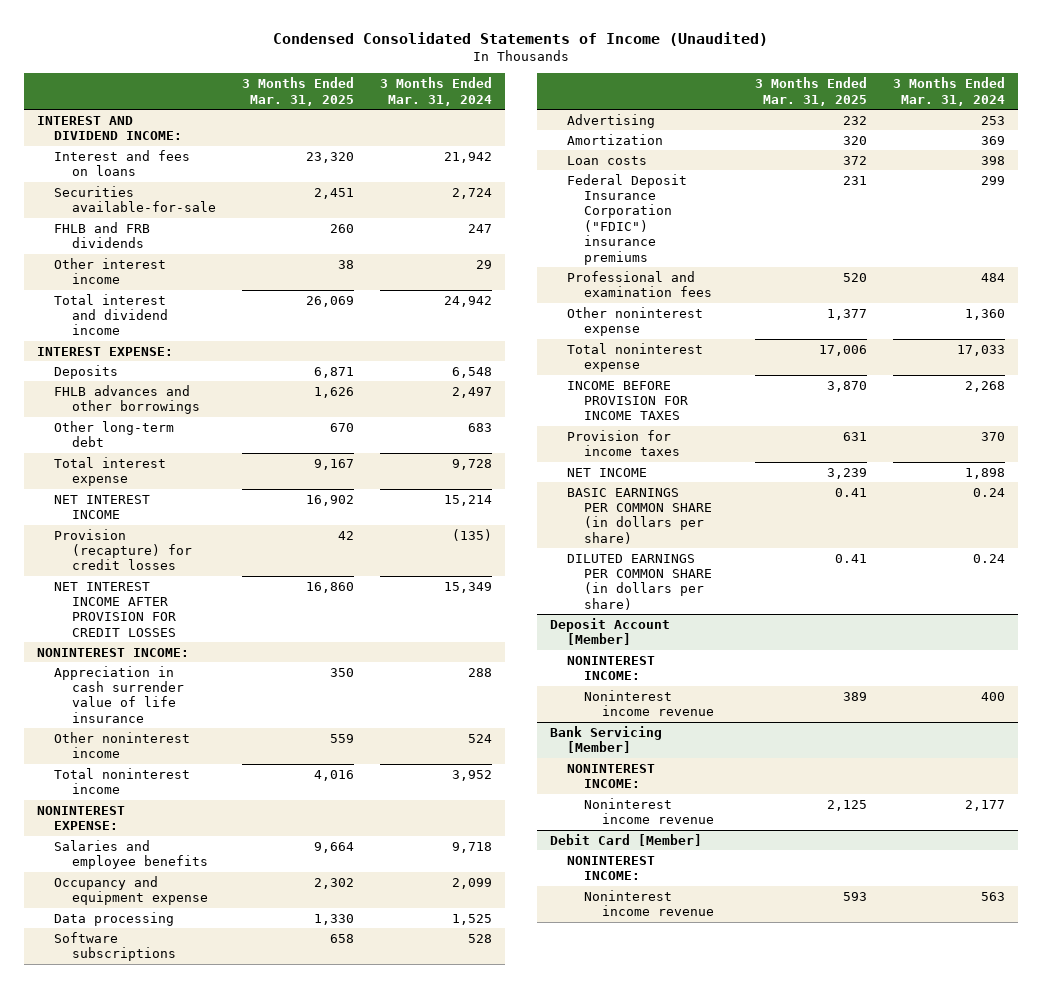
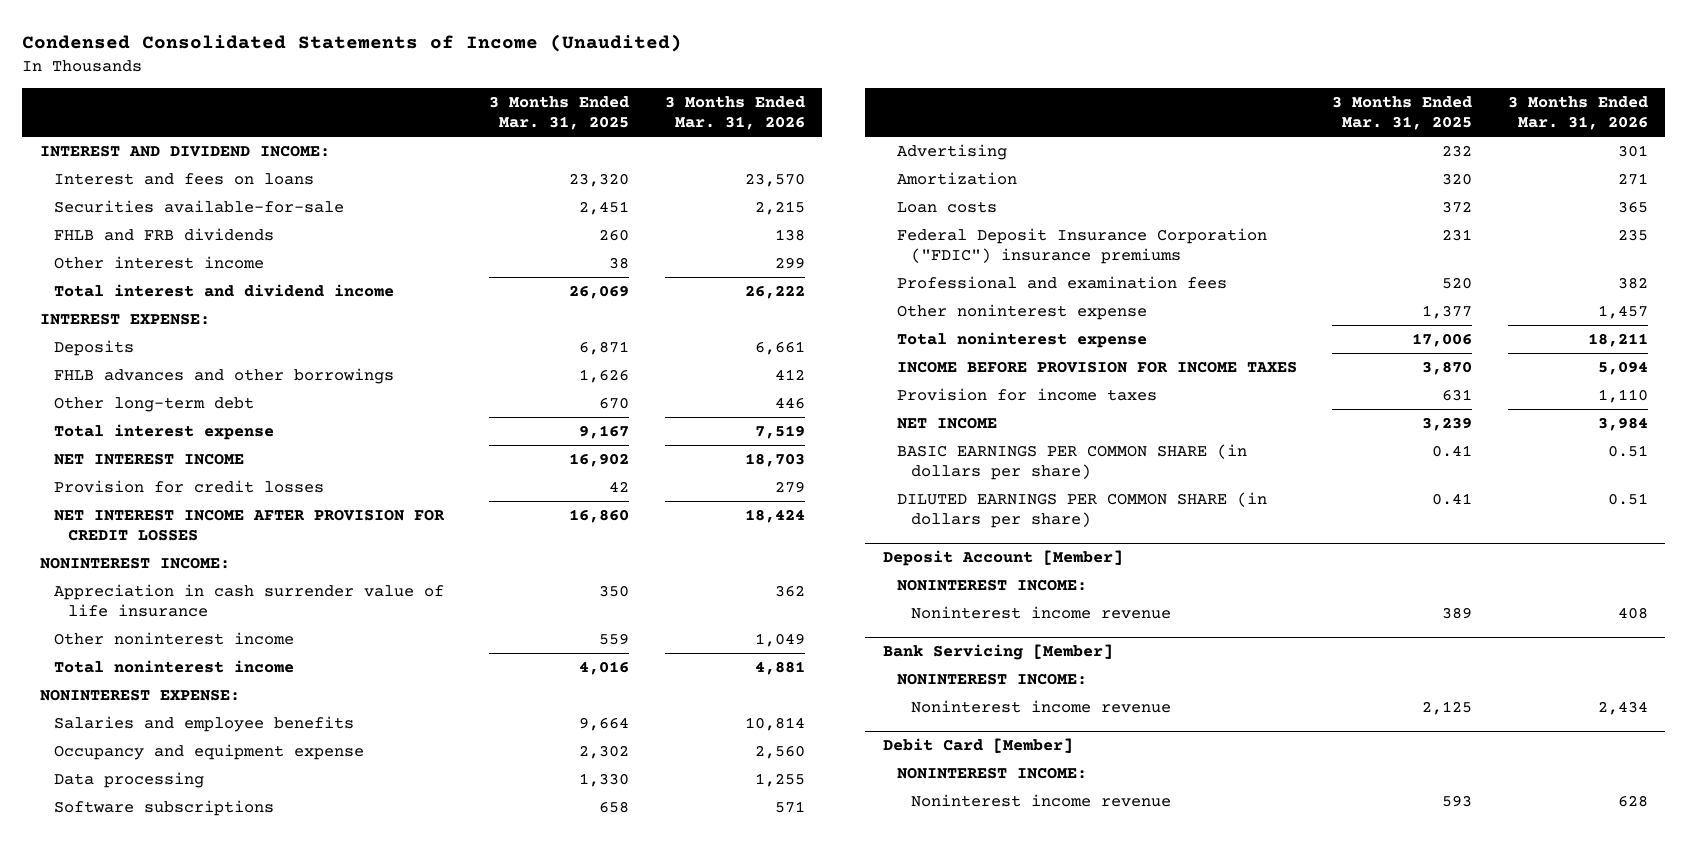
[380,77,493,106] 3 Months Ended Mar. 31, 2024 -> none
none -> [664,96,805,131] 3 Months Ended Mar. 31, 2026
[54,528,192,571] Provision (recapture) for credit losses -> [53,479,324,493] Provision for credit losses

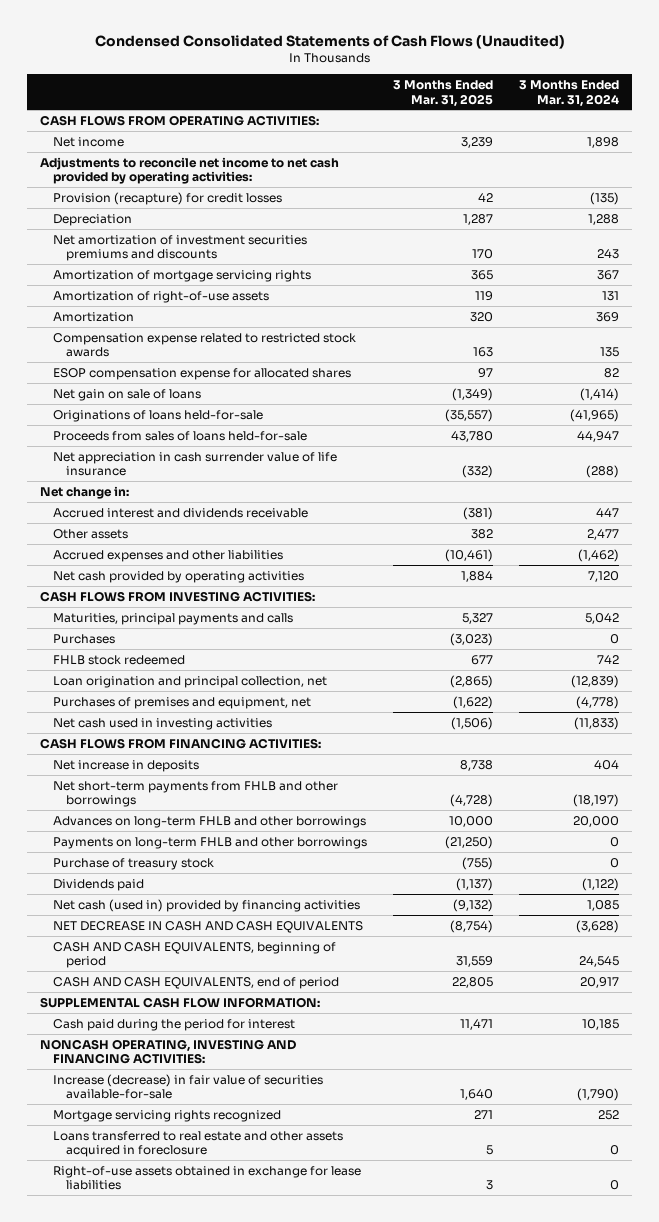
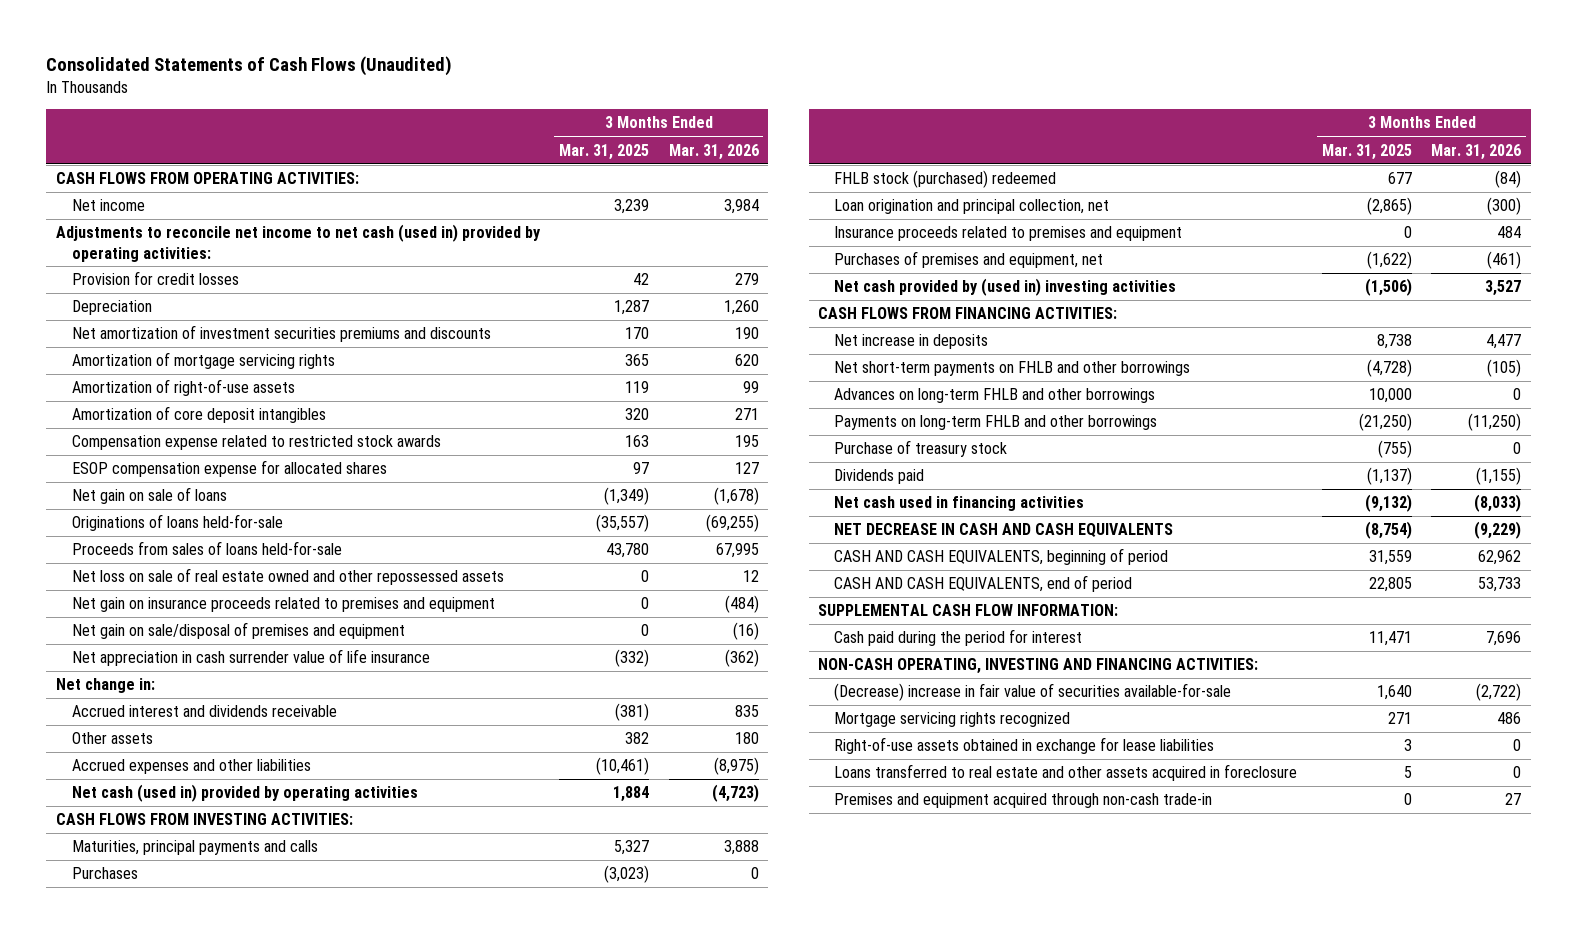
[94,34,565,49] Condensed Consolidated Statements of Cash Flows (Unaudited) -> [46,56,453,77] Consolidated Statements of Cash Flows (Unaudited)
[519,80,620,107] 3 Months Ended Mar. 31, 2024 -> none
none -> [668,143,759,160] Mar. 31, 2026
[39,156,339,185] Adjustments to reconcile net income to net cash provided by operating activities: -> [55,224,541,262] Adjustments to reconcile net income to net cash (used in) provided by operating activities:
[52,191,282,205] Provision (recapture) for credit losses -> [71,271,239,286] Provision for credit losses
[52,311,134,322] Amortization -> [71,406,326,424] Amortization of core deposit intangibles
none -> [71,568,504,586] Net loss on sale of real estate owned and other repossessed assets
none -> [71,597,495,613] Net gain on insurance proceeds related to premises and equipment
none -> [71,622,405,640] Net gain on sale/disposal of premises and equipment
[52,570,304,583] Net cash provided by operating activities -> [71,784,418,803] Net cash (used in) provided by operating activities
[52,654,185,665] FHLB stock redeemed -> [834,170,1057,189] FHLB stock (purchased) redeemed
none -> [834,226,1183,242] Insurance proceeds related to premises and equipment
[52,717,272,730] Net cash used in investing activities -> [834,278,1177,297] Net cash provided by (used in) investing activities
[52,780,338,808] Net short-term payments from FHLB and other borrowings -> [834,361,1191,377] Net short-term payments on FHLB and other borrowings
[52,898,360,912] Net cash (used in) provided by financing activities -> [834,496,1085,512] Net cash used in financing activities
[39,1038,296,1065] NONCASH OPERATING, INVESTING AND FINANCING ACTIVITIES: -> [818,658,1259,675] NON-CASH OPERATING, INVESTING AND FINANCING ACTIVITIES:
[52,1073,323,1100] Increase (decrease) in fair value of securities available-for-sale -> [834,683,1232,702] (Decrease) increase in fair value of securities available-for-sale
[52,1130,343,1158] Loans transferred to real estate and other assets acquired in foreclosure -> [834,764,1298,782] Loans transferred to real estate and other assets acquired in foreclosure
none -> [834,793,1213,809] Premises and equipment acquired through non-cash trade-in

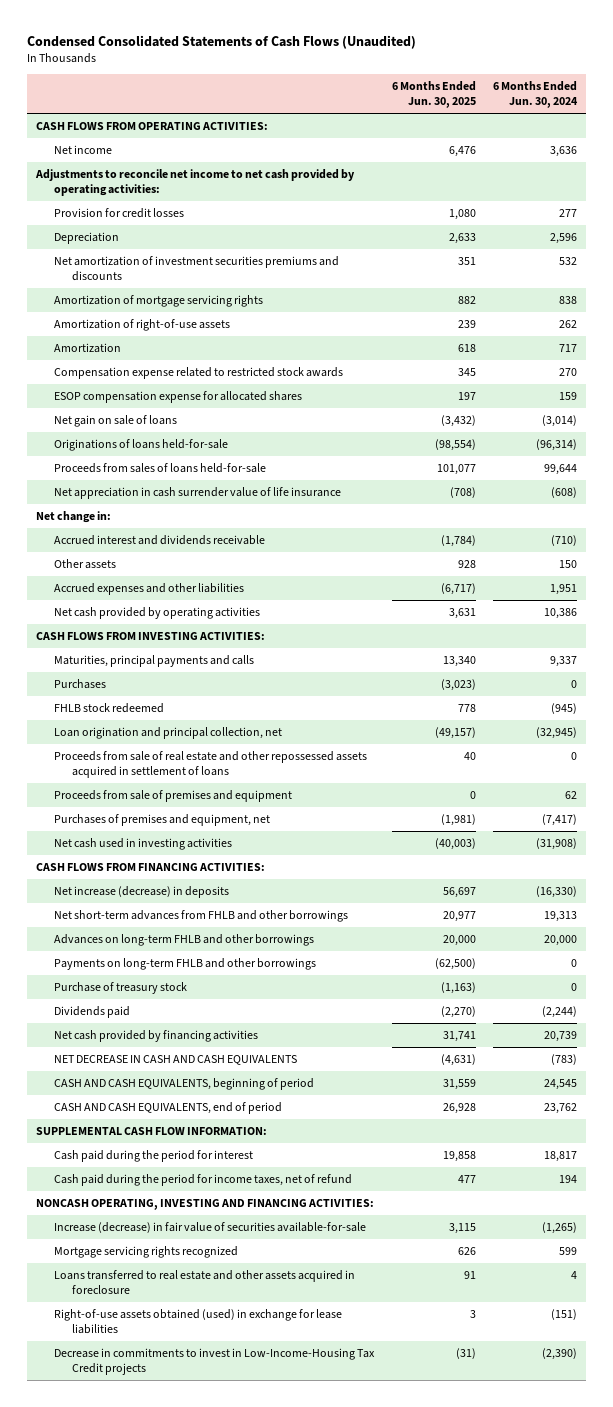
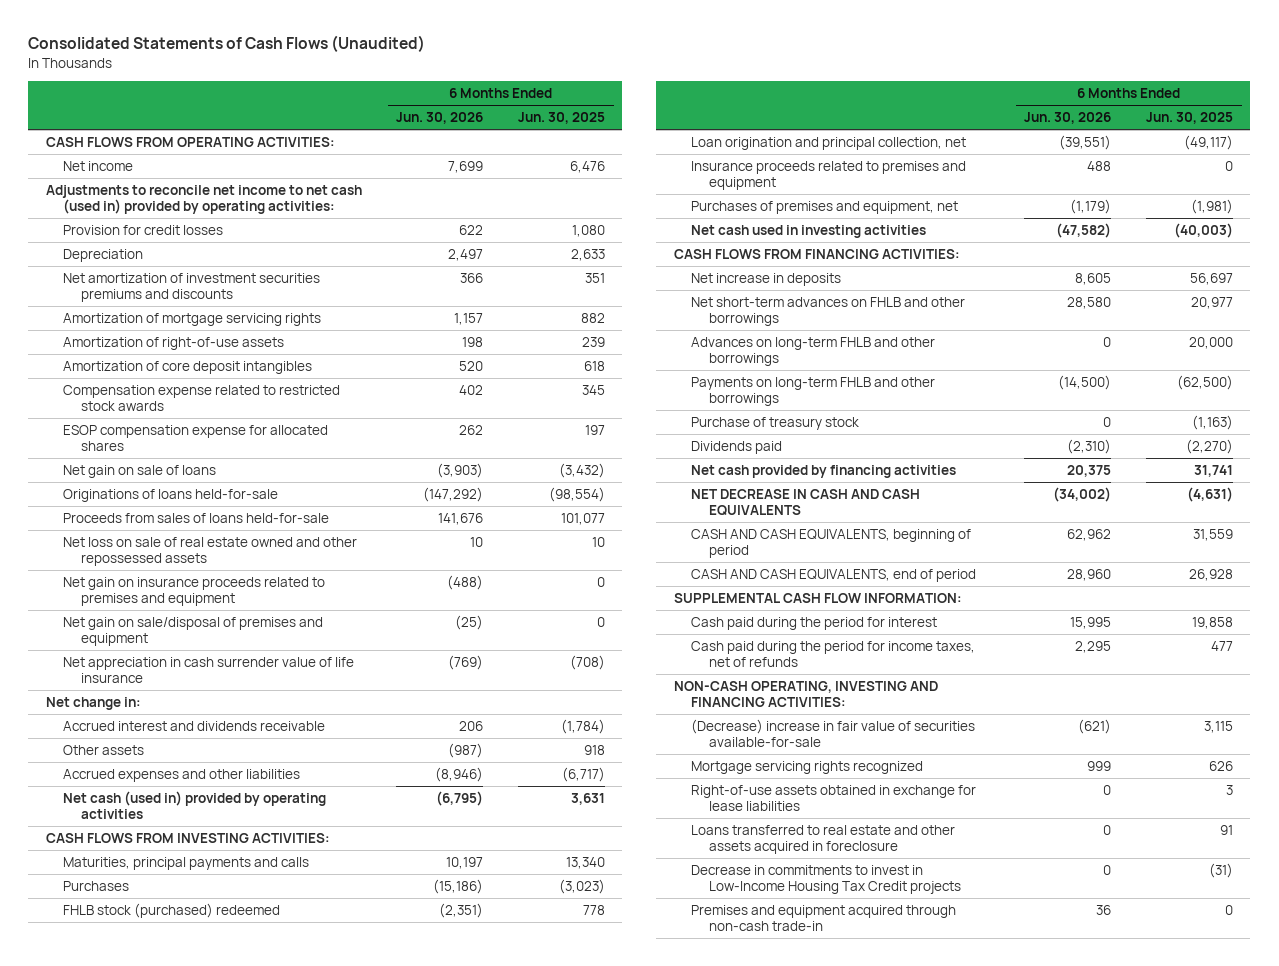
[26,34,416,49] Condensed Consolidated Statements of Cash Flows (Unaudited) -> [28,35,426,53] Consolidated Statements of Cash Flows (Unaudited)
[493,81,579,109] 6 Months Ended Jun. 30, 2024 -> none
none -> [396,111,484,124] Jun. 30, 2026
[34,168,355,196] Adjustments to reconcile net income to net cash provided by operating activities: -> [45,184,362,214] Adjustments to reconcile net income to net cash (used in) provided by operating activities:
[53,342,121,353] Amortization -> [63,360,313,374] Amortization of core deposit intangibles
none -> [63,536,358,566] Net loss on sale of real estate owned and other repossessed assets
none -> [63,576,326,606] Net gain on insurance proceeds related to premises and equipment
none -> [63,616,324,646] Net gain on sale/disposal of premises and equipment
[457,559,476,568] 928 -> [584,744,606,755] 918
[53,606,260,619] Net cash provided by operating activities -> [63,790,327,819] Net cash (used in) provided by operating activities
[53,750,367,778] Proceeds from sale of real estate and other repossessed assets acquired in settlement of loans -> none
[53,789,292,802] Proceeds from sale of premises and equipment -> none
[53,702,164,713] FHLB stock redeemed -> [63,902,281,918] FHLB stock (purchased) redeemed
[434,726,476,739] (49,157) -> [1183,134,1233,150] (49,117)
none -> [691,160,967,190] Insurance proceeds related to premises and equipment
[53,885,229,898] Net increase (decrease) in deposits -> [691,272,842,286] Net increase in deposits
[53,909,348,922] Net short-term advances from FHLB and other borrowings -> [691,296,966,326] Net short-term advances on FHLB and other borrowings
[53,1173,352,1186] Cash paid during the period for income taxes, net of refund -> [691,640,976,667] Cash paid during the period for income taxes, net of refunds
[35,1198,374,1210] NONCASH OPERATING, INVESTING AND FINANCING ACTIVITIES: -> [673,680,938,707] NON-CASH OPERATING, INVESTING AND FINANCING ACTIVITIES:
[53,1221,366,1233] Increase (decrease) in fair value of securities available-for-sale -> [691,718,976,747] (Decrease) increase in fair value of securities available-for-sale
none -> [691,784,977,811] Right-of-use assets obtained in exchange for lease liabilities
[53,1308,342,1334] Right-of-use assets obtained (used) in exchange for lease liabilities -> none
[53,1347,375,1375] Decrease in commitments to invest in Low-Income-Housing Tax Credit projects -> [691,864,961,894] Decrease in commitments to invest in Low-Income Housing Tax Credit projects
none -> [691,904,957,931] Premises and equipment acquired through non-cash trade-in

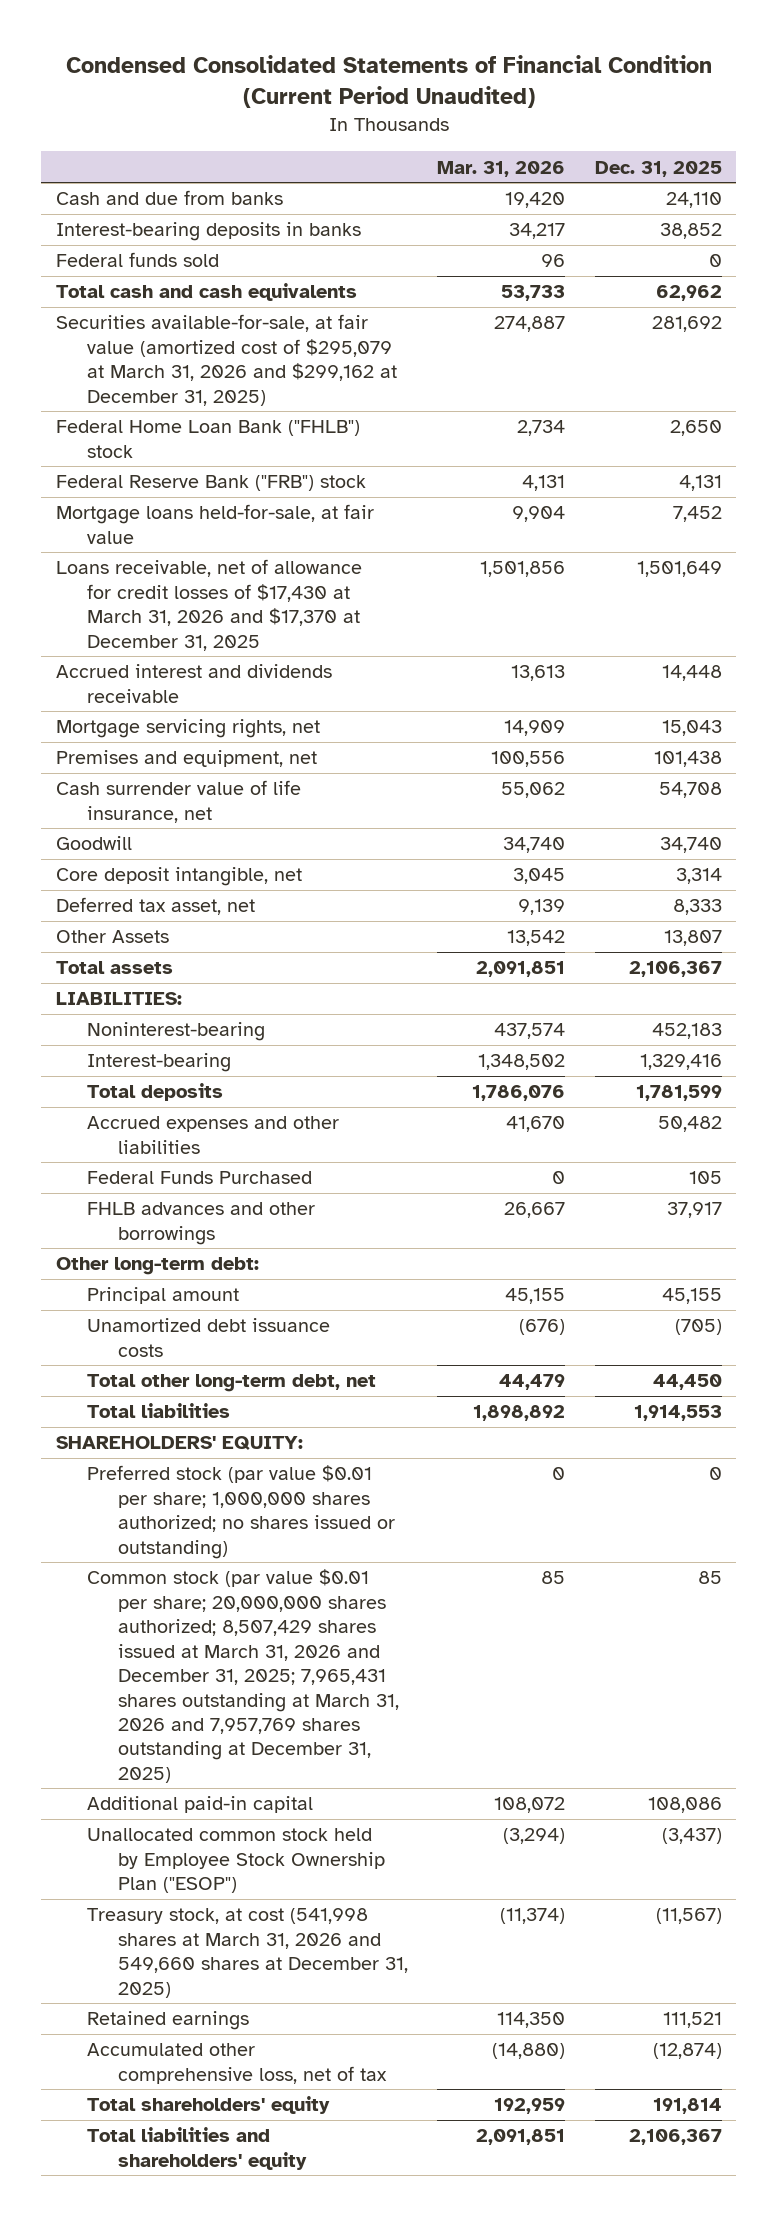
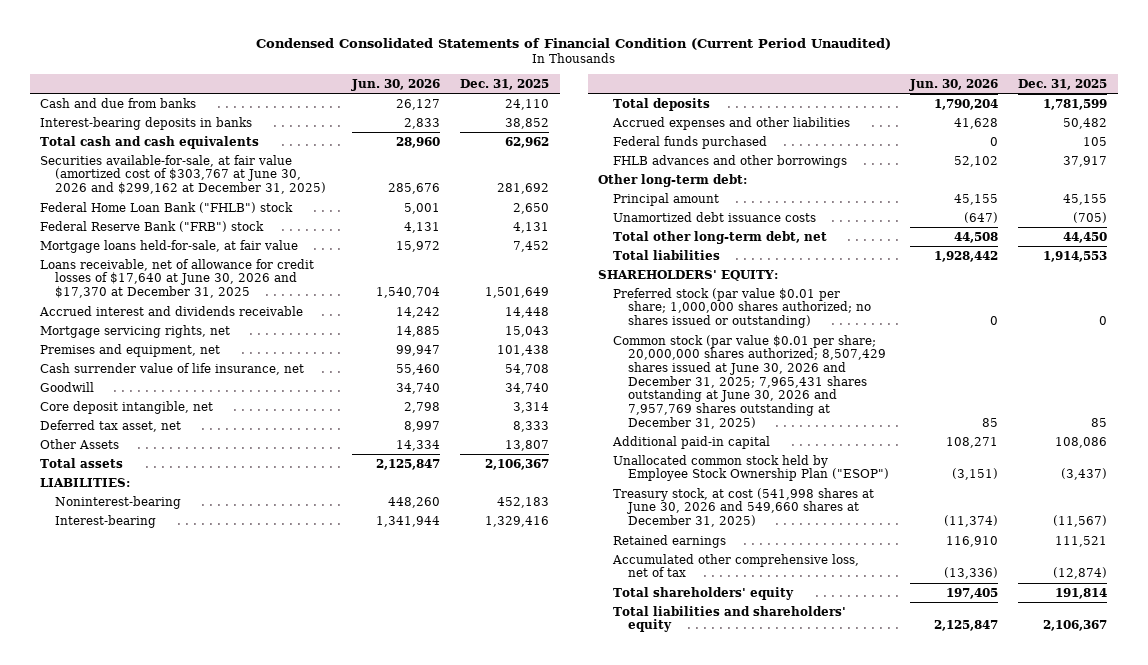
[437,160,566,177] Mar. 31, 2026 -> none
none -> [350,78,440,91] Jun. 30, 2026
[56,252,220,268] Federal funds sold -> none
[56,314,397,406] Securities available-for-sale, at fair value (amortized cost of $295,079 at March 31, 2026 and $299,162 at December 31, 2025) -> [40,154,327,195] Securities available-for-sale, at fair value (amortized cost of $303,767 at June 30, 2026 and $299,162 at December 31, 2025)
[56,559,363,651] Loans receivable, net of allowance for credit losses of $17,430 at March 31, 2026 and $17,370 at December 31, 2025 -> [40,258,315,299] Loans receivable, net of allowance for credit losses of $17,640 at June 30, 2026 and $17,370 at December 31, 2025
[86,1171,312,1185] Federal Funds Purchased -> [613,135,768,149] Federal funds purchased
[86,1569,399,1783] Common stock (par value $0.01 per share; 20,000,000 shares authorized; 8,507,429 shares issued at March 31, 2026 and December 31, 2025; 7,965,431 shares outstanding at March 31, 2026 and 7,957,769 shares outstanding at December 31, 2025) -> [613,334,887,429] Common stock (par value $0.01 per share; 20,000,000 shares authorized; 8,507,429 shares issued at June 30, 2026 and December 31, 2025; 7,965,431 shares outstanding at June 30, 2026 and 7,957,769 shares outstanding at December 31, 2025)
[86,1908,408,1998] Treasury stock, at cost (541,998 shares at March 31, 2026 and 549,660 shares at December 31, 2025) -> [613,487,875,528] Treasury stock, at cost (541,998 shares at June 30, 2026 and 549,660 shares at December 31, 2025)

